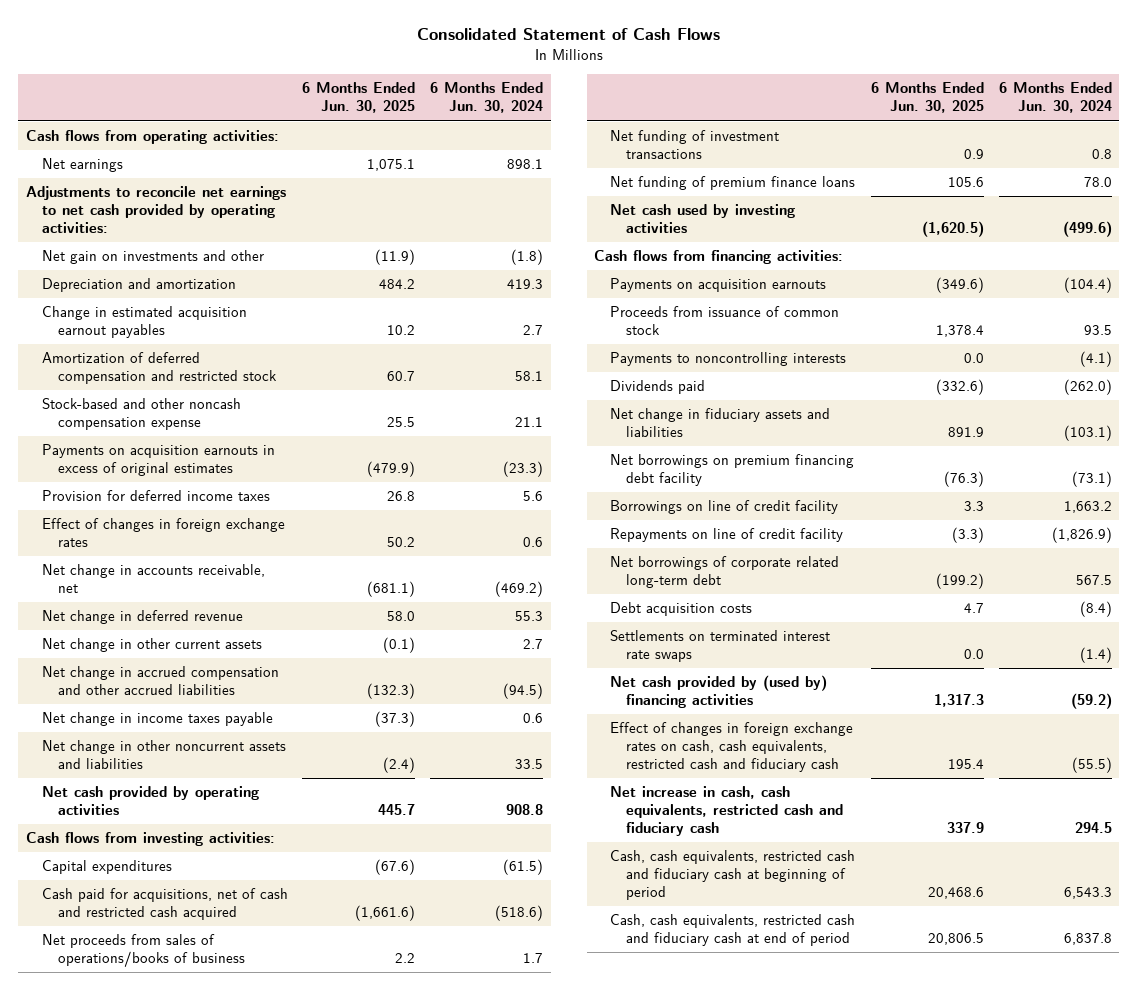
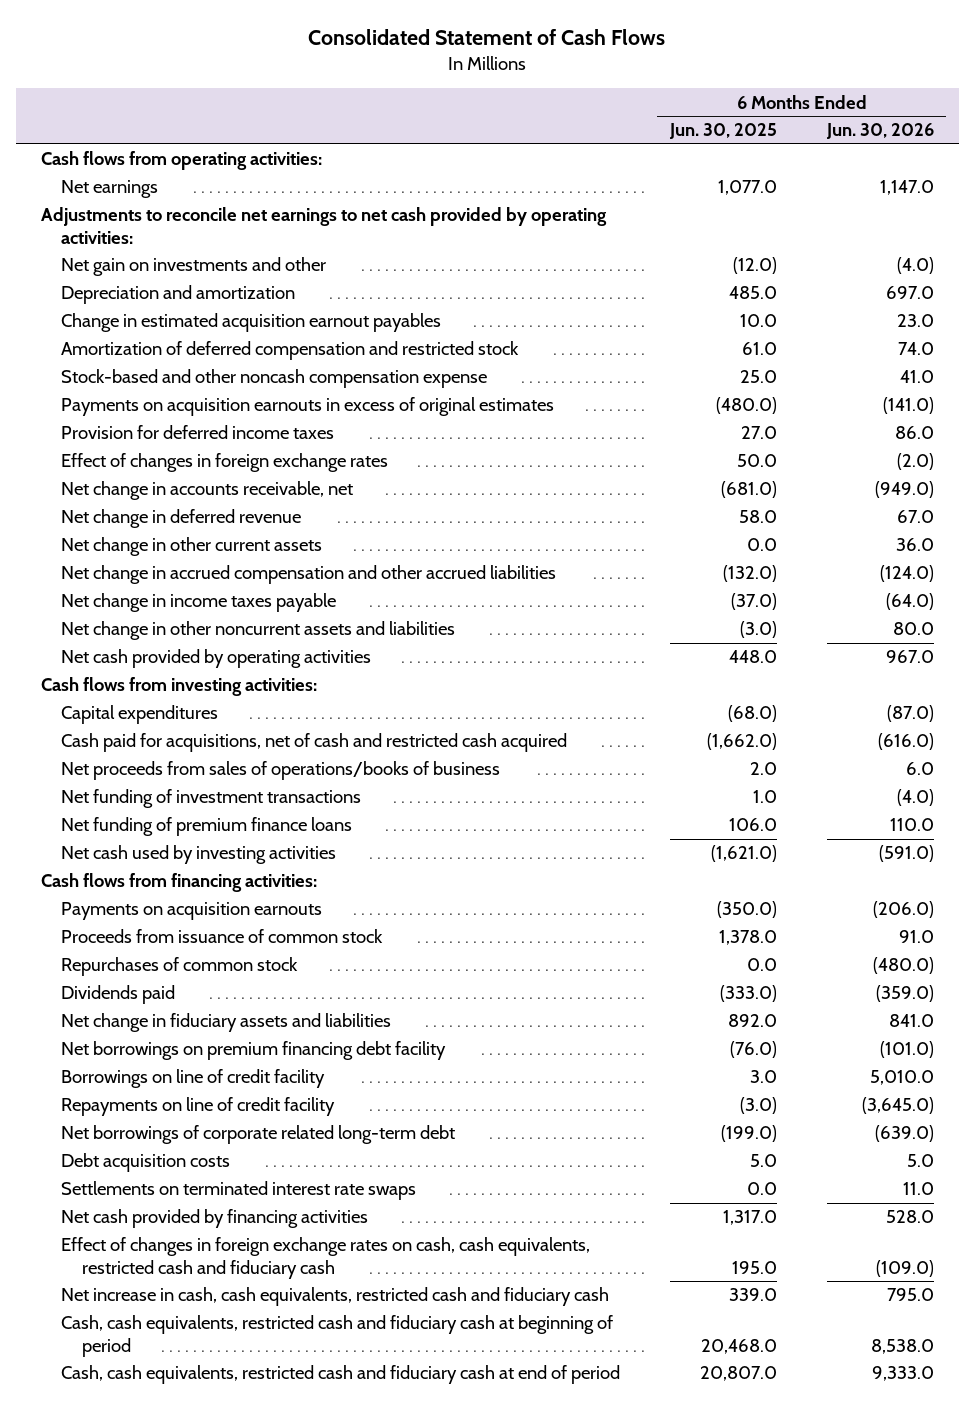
[430,82,544,114] 6 Months Ended Jun. 30, 2024 -> none
none -> [825,123,934,140] Jun. 30, 2026
[367,159,416,172] 1,075.1 -> [717,180,777,196] 1,077.0
[375,249,416,266] (11.9) -> [732,257,777,275] (12.0)
[379,279,416,290] 484.2 -> [728,286,777,300] 485.0
[387,325,416,336] 10.2 -> [739,314,777,328] 10.0
[387,371,416,382] 60.7 -> [741,342,777,356] 61.0
[387,417,416,428] 25.5 -> [739,370,777,384] 25.0
[367,461,416,478] (479.9) -> [715,397,777,415] (480.0)
[387,491,416,502] 26.8 -> [740,426,777,440] 27.0
[387,537,416,548] 50.2 -> [736,454,777,468] 50.0
[367,581,416,598] (681.1) -> [720,481,777,499] (681.0)
[383,637,416,654] (0.1) -> [746,538,777,552] 0.0
[367,683,416,700] (132.3) -> [722,565,777,583] (132.0)
[375,711,416,728] (37.3) -> [730,593,777,611] (37.0)
[383,757,416,774] (2.4) -> [739,621,777,639] (3.0)
[378,804,416,816] 445.7 -> [728,650,777,664] 448.0
[375,859,416,876] (67.6) -> [727,705,777,723] (68.0)
[355,905,416,922] (1,661.6) -> [706,733,777,751] (1,662.0)
[395,953,416,964] 2.2 -> [749,762,777,776] 2.0
[963,149,984,160] 0.9 -> [752,790,777,804] 1.0
[947,177,984,188] 105.6 -> [728,818,777,832] 106.0
[921,221,984,238] (1,620.5) -> [710,845,777,863] (1,621.0)
[610,352,847,367] Payments to noncontrolling interests -> none
[935,277,984,294] (349.6) -> [716,901,777,919] (350.0)
[935,325,984,338] 1,378.4 -> [718,930,777,946] 1,378.0
none -> [61,957,299,977] Repurchases of common stock
[935,379,984,396] (332.6) -> [719,985,777,1003] (333.0)
[947,427,984,438] 891.9 -> [727,1014,777,1028] 892.0
[943,471,984,488] (76.3) -> [729,1041,777,1059] (76.0)
[963,501,984,512] 3.3 -> [749,1070,777,1084] 3.0
[951,527,984,544] (3.3) -> [739,1097,777,1115] (3.0)
[935,573,984,590] (199.2) -> [720,1125,777,1143] (199.0)
[963,603,984,614] 4.7 -> [749,1154,777,1168] 5.0
[610,675,828,709] Net cash provided by (used by) financing activities -> [61,1209,369,1229] Net cash provided by financing activities
[933,694,984,708] 1,317.3 -> [722,1210,777,1226] 1,317.0
[947,759,984,770] 195.4 -> [731,1260,777,1274] 195.0
[946,822,984,834] 337.9 -> [728,1288,777,1302] 339.0
[927,887,984,900] 20,468.6 -> [700,1338,777,1354] 20,468.0
[927,933,984,946] 20,806.5 -> [699,1366,777,1382] 20,807.0

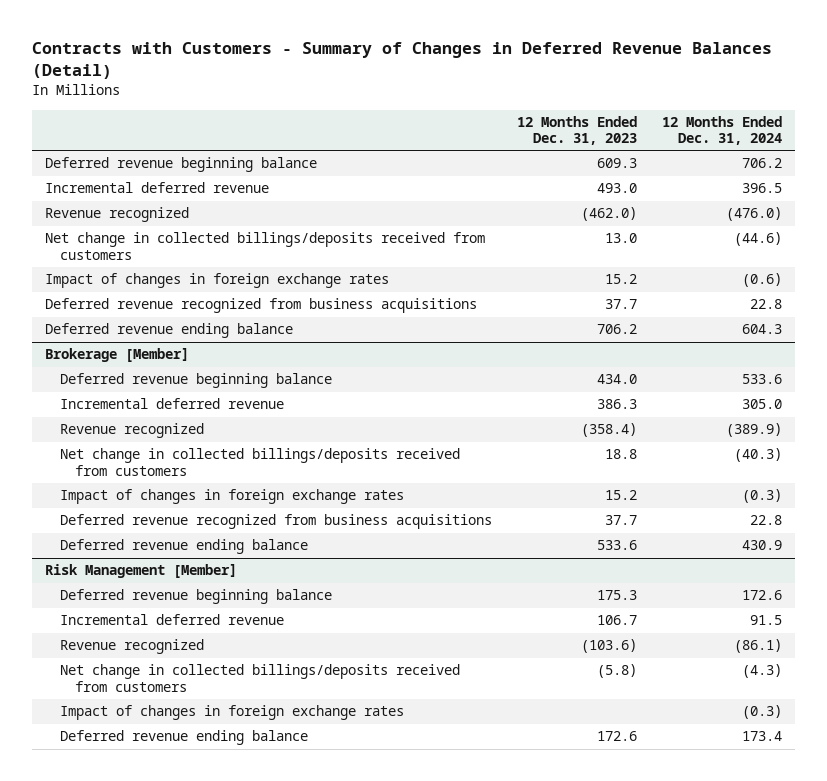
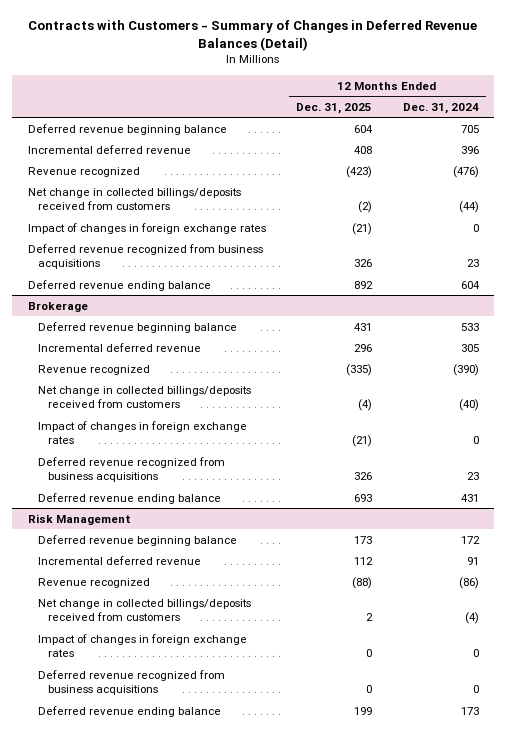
[517,115,638,146] 12 Months Ended Dec. 31, 2023 -> none
none -> [296,102,373,114] Dec. 31, 2025
[742,158,783,169] 706.2 -> [460,124,479,133] 705
[742,183,783,194] 396.5 -> [460,145,479,154] 396
[726,207,783,222] (476.0) -> [452,165,479,178] (476)
[734,232,783,247] (44.6) -> [458,201,479,214] (44)
[742,273,783,288] (0.6) -> [472,223,479,232] 0
[750,299,783,310] 22.8 -> [466,259,479,268] 23
[742,324,783,335] 604.3 -> [460,280,480,289] 604
[44,348,189,363] Brokerage [Member] -> [27,301,88,312] Brokerage
[742,374,783,385] 533.6 -> [460,322,479,331] 533
[742,399,783,410] 305.0 -> [460,343,479,352] 305
[726,423,783,438] (389.9) -> [452,363,479,376] (390)
[734,448,783,463] (40.3) -> [458,399,479,412] (40)
[742,489,783,504] (0.3) -> [472,436,479,445] 0
[750,515,783,526] 22.8 -> [466,472,479,481] 23
[742,540,783,551] 430.9 -> [460,493,479,502] 431
[44,564,237,579] Risk Management [Member] -> [27,513,131,525] Risk Management
[742,590,783,601] 172.6 -> [460,535,480,544] 172
[750,615,783,626] 91.5 -> [466,556,479,565] 91
[734,639,783,654] (86.1) -> [458,576,479,589] (86)
[742,664,783,679] (4.3) -> [464,612,479,625] (4)
[742,705,783,720] (0.3) -> [472,649,479,658] 0
none -> [37,669,225,696] Deferred revenue recognized from business acquisitions
[742,731,783,742] 173.4 -> [460,706,479,715] 173

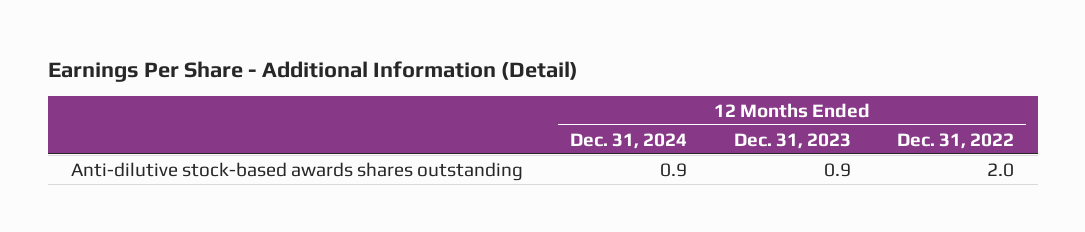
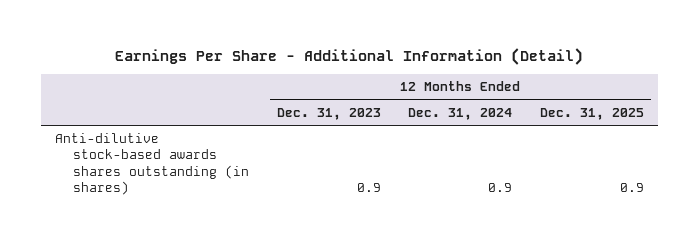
[897,132,1015,149] Dec. 31, 2022 -> none
none -> [539,108,644,121] Dec. 31, 2025
[70,161,523,181] Anti-dilutive stock-based awards shares outstanding -> [54,133,250,195] Anti-dilutive stock-based awards shares outstanding (in shares)

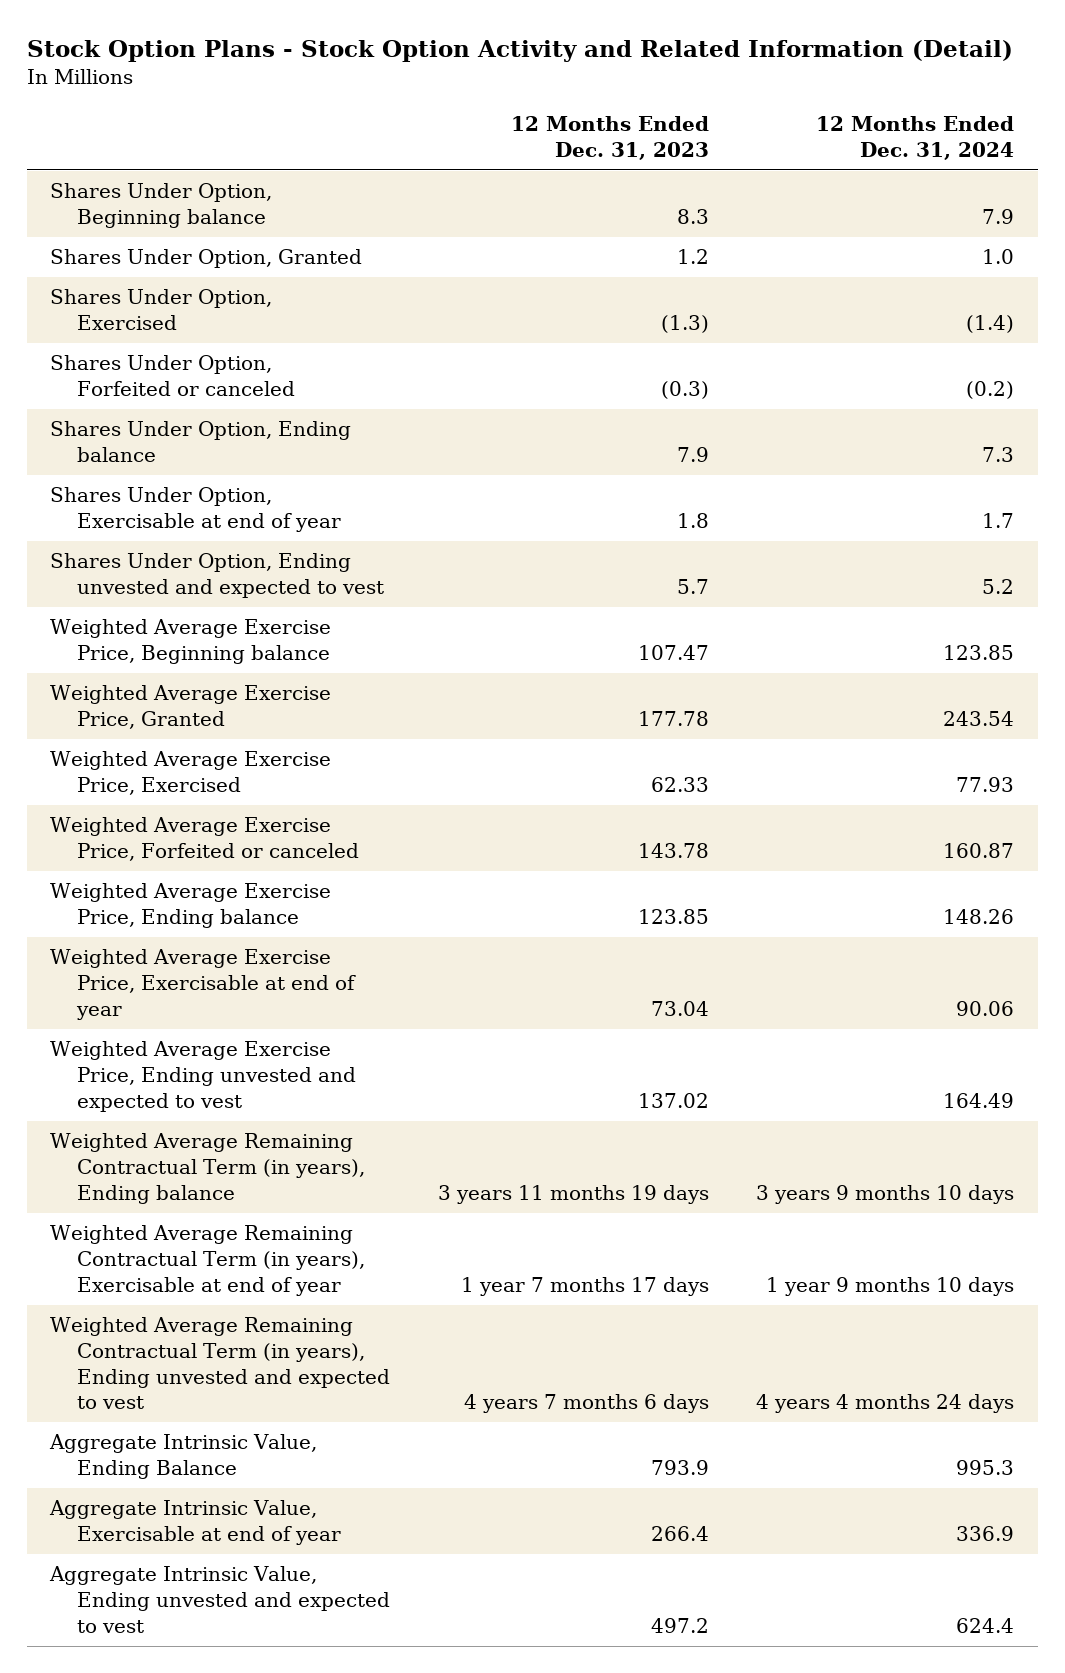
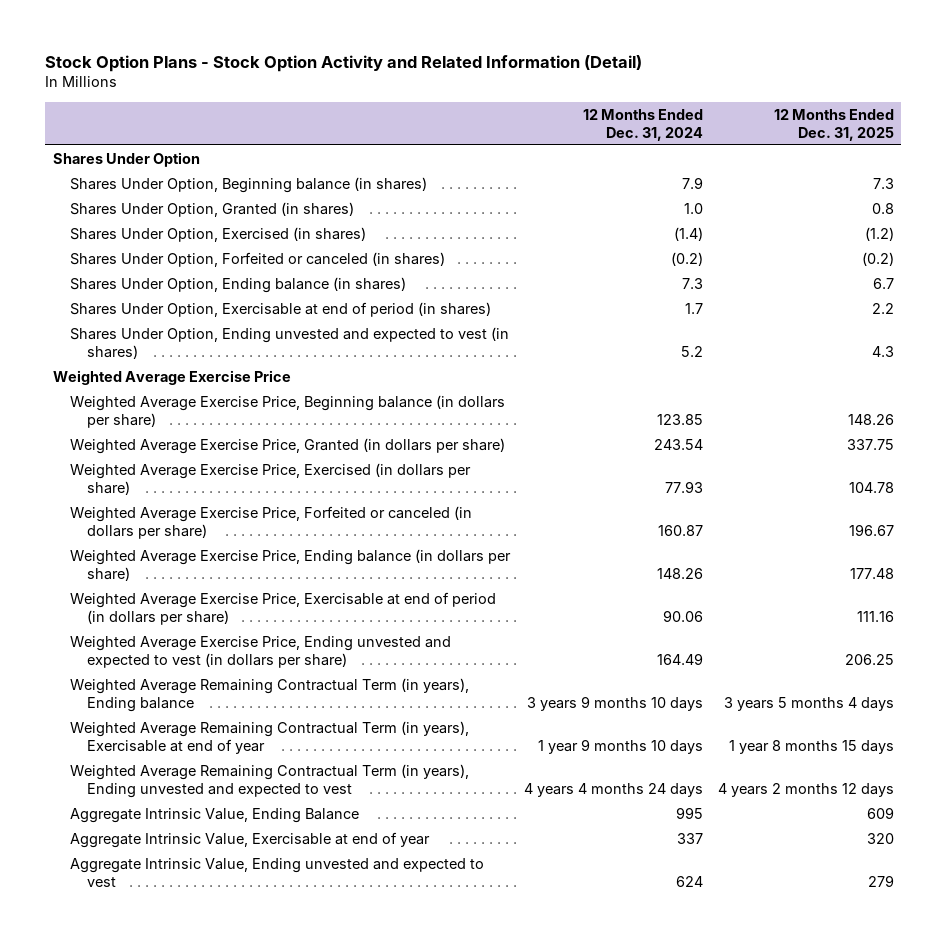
[510,116,709,160] 12 Months Ended Dec. 31, 2023 -> none
none -> [774,108,895,141] 12 Months Ended Dec. 31, 2025
none -> [52,151,200,167] Shares Under Option
[50,183,273,229] Shares Under Option, Beginning balance -> [69,176,427,193] Shares Under Option, Beginning balance (in shares)
[50,249,363,269] Shares Under Option, Granted -> [69,201,354,217] Shares Under Option, Granted (in shares)
[50,289,273,331] Shares Under Option, Exercised -> [69,226,366,242] Shares Under Option, Exercised (in shares)
[50,355,296,397] Shares Under Option, Forfeited or canceled -> [69,251,445,267] Shares Under Option, Forfeited or canceled (in shares)
[50,421,352,463] Shares Under Option, Ending balance -> [69,276,406,293] Shares Under Option, Ending balance (in shares)
[50,487,342,533] Shares Under Option, Exercisable at end of year -> [69,301,491,317] Shares Under Option, Exercisable at end of period (in shares)
[50,553,385,599] Shares Under Option, Ending unvested and expected to vest -> [69,326,509,359] Shares Under Option, Ending unvested and expected to vest (in shares)
none -> [52,369,291,385] Weighted Average Exercise Price
[50,619,332,665] Weighted Average Exercise Price, Beginning balance -> [69,394,505,428] Weighted Average Exercise Price, Beginning balance (in dollars per share)
[50,685,332,730] Weighted Average Exercise Price, Granted -> [69,437,505,454] Weighted Average Exercise Price, Granted (in dollars per share)
[50,751,332,796] Weighted Average Exercise Price, Exercised -> [69,462,471,495] Weighted Average Exercise Price, Exercised (in dollars per share)
[50,817,360,862] Weighted Average Exercise Price, Forfeited or canceled -> [69,505,472,539] Weighted Average Exercise Price, Forfeited or canceled (in dollars per share)
[50,883,332,929] Weighted Average Exercise Price, Ending balance -> [69,548,511,581] Weighted Average Exercise Price, Ending balance (in dollars per share)
[50,949,357,1020] Weighted Average Exercise Price, Exercisable at end of year -> [69,591,496,625] Weighted Average Exercise Price, Exercisable at end of period (in dollars per share)
[50,1041,357,1112] Weighted Average Exercise Price, Ending unvested and expected to vest -> [69,635,451,668] Weighted Average Exercise Price, Ending unvested and expected to vest (in dollars per share)
[956,1460,1015,1476] 995.3 -> [676,806,704,819] 995
[956,1526,1015,1542] 336.9 -> [677,832,704,844] 337
[956,1617,1015,1633] 624.4 -> [676,875,704,887] 624

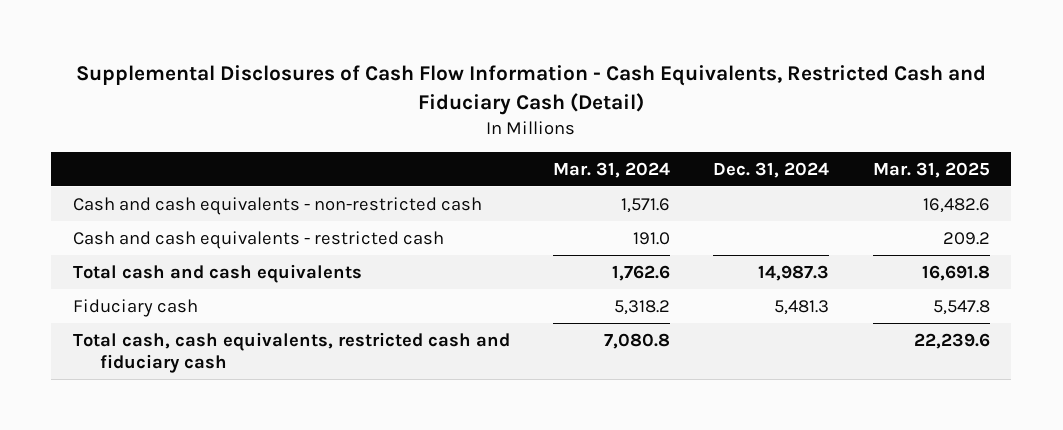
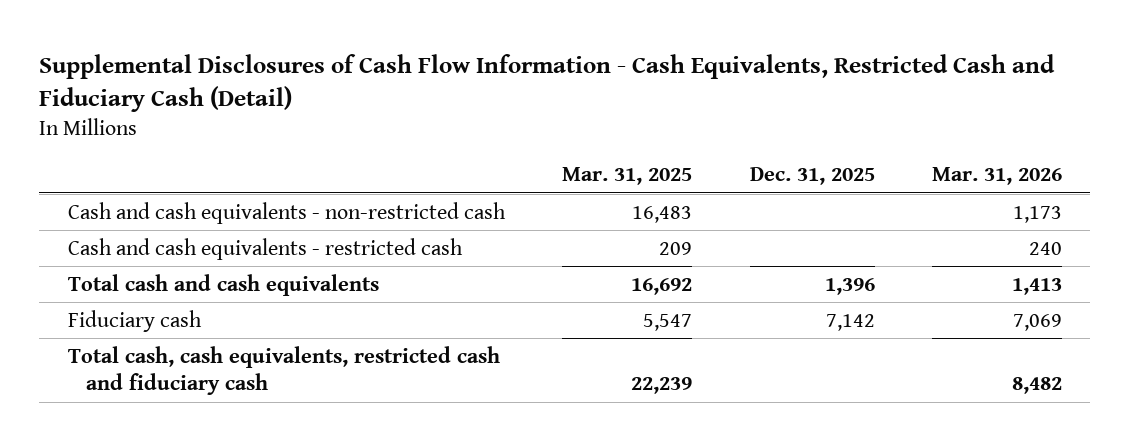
[553,161,671,178] Mar. 31, 2024 -> none
[713,161,830,178] Dec. 31, 2024 -> none
none -> [749,167,875,186] Dec. 31, 2025
none -> [931,167,1062,186] Mar. 31, 2026
[922,197,990,213] 16,482.6 -> [632,205,693,223] 16,483
[942,231,990,245] 209.2 -> [659,241,693,255] 209
[921,264,990,281] 16,691.8 -> [631,277,693,295] 16,692
[932,299,990,315] 5,547.8 -> [643,313,693,331] 5,547
[913,332,990,349] 22,239.6 -> [631,377,693,395] 22,239

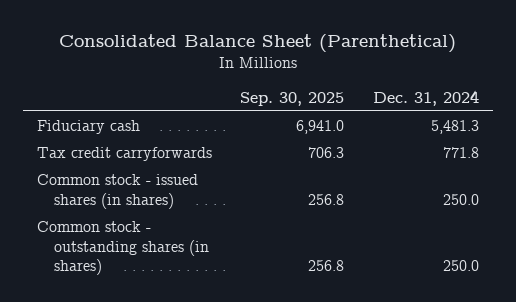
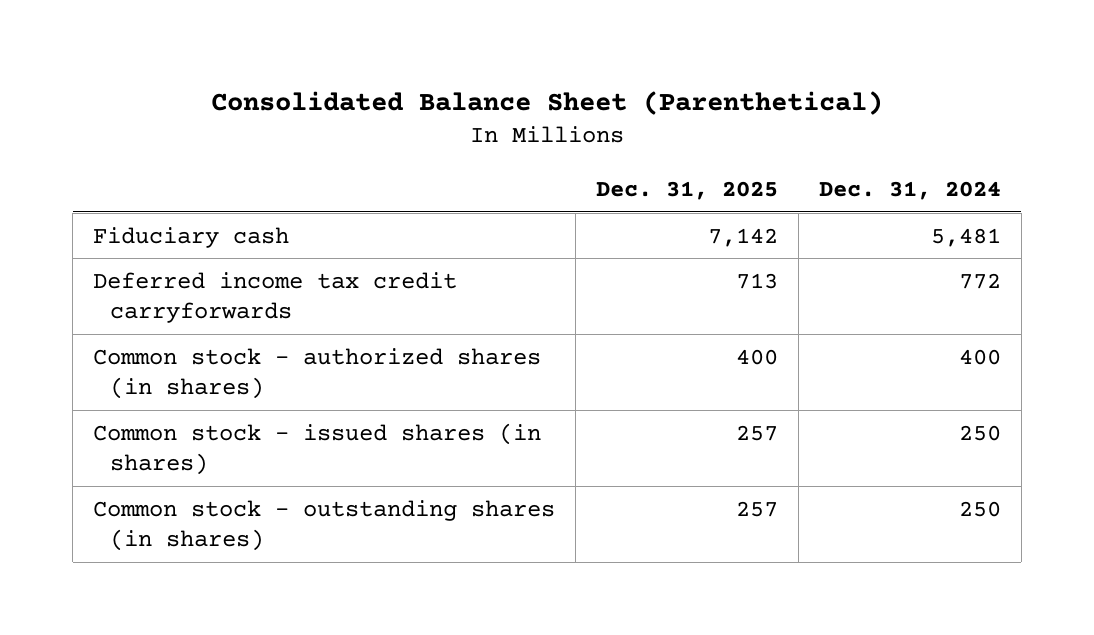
[240,91,345,106] Sep. 30, 2025 -> none
none -> [596,181,779,201] Dec. 31, 2025
[430,120,479,135] 5,481.3 -> [930,227,1001,247] 5,481
[37,147,213,162] Tax credit carryforwards -> [93,271,458,324] Deferred income tax credit carryforwards
[442,147,479,159] 771.8 -> [958,272,1001,289] 772
none -> [93,347,542,400] Common stock - authorized shares (in shares)
[442,193,479,205] 250.0 -> [958,424,1001,441] 250
[442,260,479,272] 250.0 -> [958,500,1001,517] 250

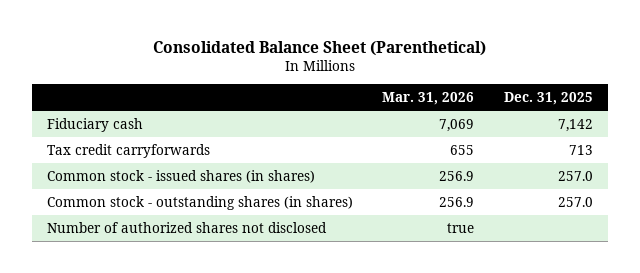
[818,181,1001,201] Dec. 31, 2024 -> none
none -> [382,91,475,105] Mar. 31, 2026
[93,347,542,400] Common stock - authorized shares (in shares) -> none
[93,271,458,324] Deferred income tax credit carryforwards -> [47,143,211,158] Tax credit carryforwards
[736,424,779,441] 257 -> [557,170,593,181] 257.0
[736,500,779,517] 257 -> [557,196,593,207] 257.0
none -> [47,221,328,233] Number of authorized shares not disclosed

